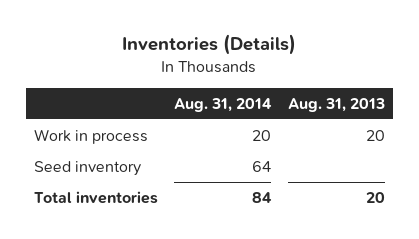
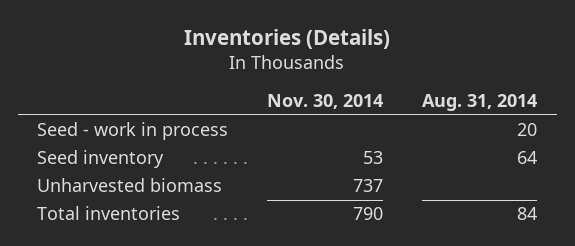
[287,97,385,112] Aug. 31, 2013 -> none
none -> [267,94,384,110] Nov. 30, 2014
[33,128,148,144] Work in process -> [37,122,229,141] Seed - work in process
none -> [37,178,223,193] Unharvested biomass

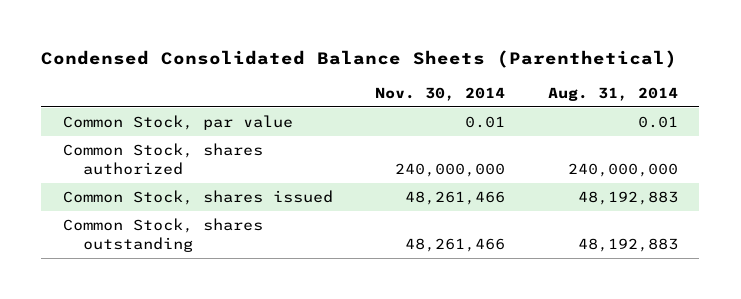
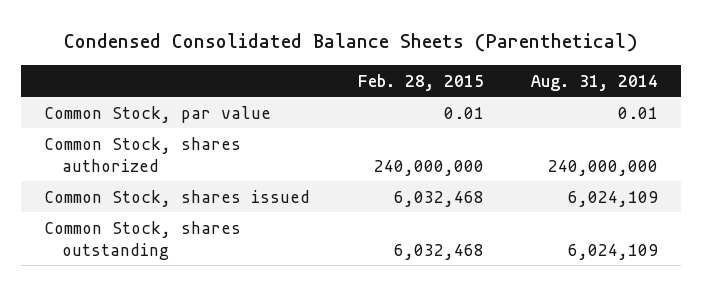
[375,86,506,101] Nov. 30, 2014 -> none
none -> [357,73,484,91] Feb. 28, 2015
[577,191,678,206] 48,192,883 -> [567,190,658,207] 6,024,109
[577,237,678,252] 48,192,883 -> [567,243,658,260] 6,024,109

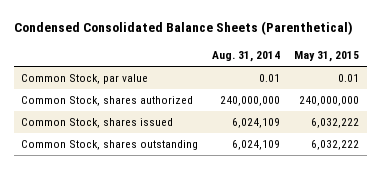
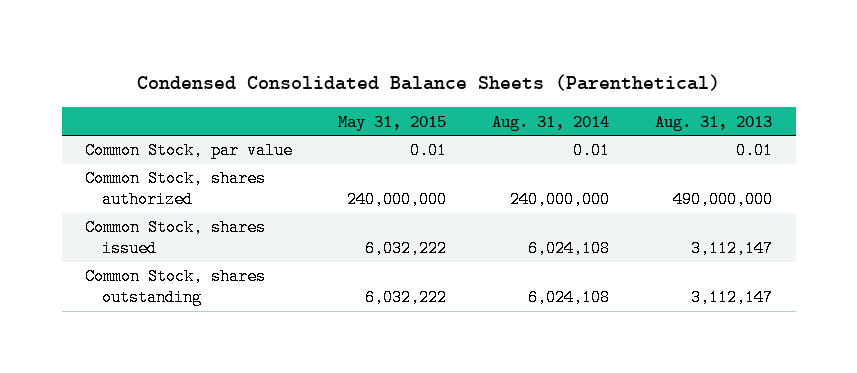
none -> [655,115,773,131] Aug. 31, 2013
[232,118,281,129] 6,024,109 -> [528,240,611,258] 6,024,108
[232,140,281,151] 6,024,109 -> [528,289,611,307] 6,024,108

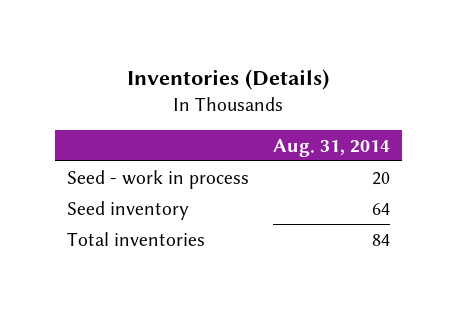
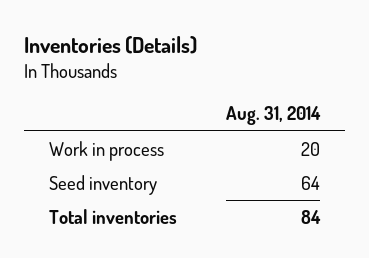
[66,169,249,189] Seed - work in process -> [48,140,164,161] Work in process

